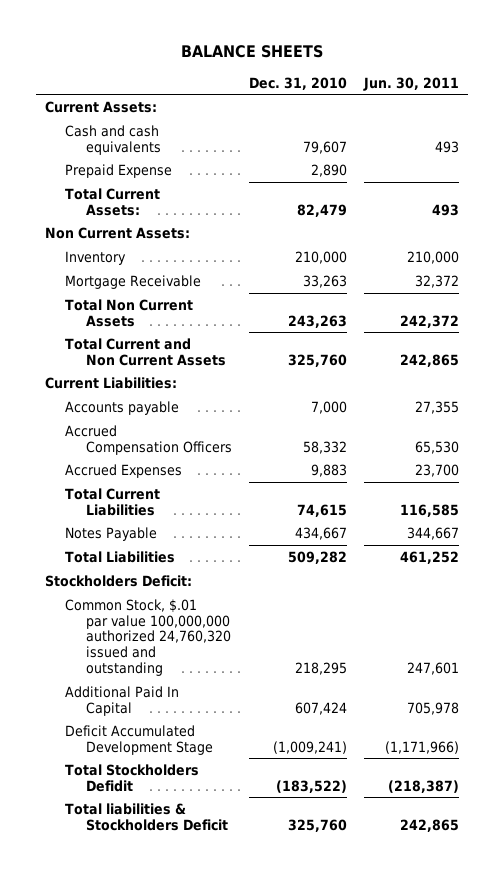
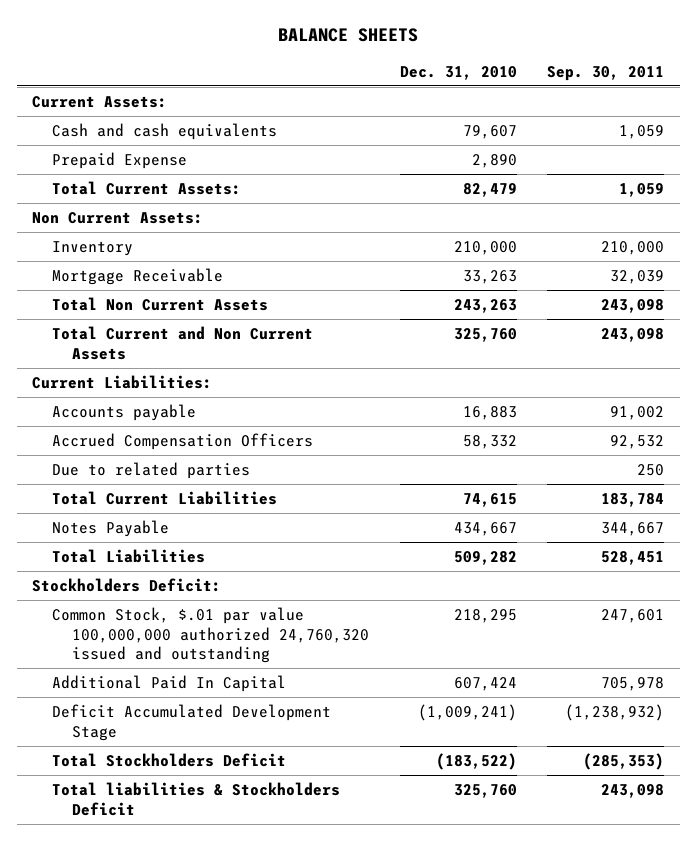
[363,76,460,91] Jun. 30, 2011 -> none
none -> [547,65,665,81] Sep. 30, 2011
[311,400,348,414] 7,000 -> [462,405,517,420] 16,883
[65,463,183,478] Accrued Expenses -> none
none -> [52,461,251,479] Due to related parties
[65,763,200,792] Total Stockholders Defidit -> [52,752,287,767] Total Stockholders Deficit

